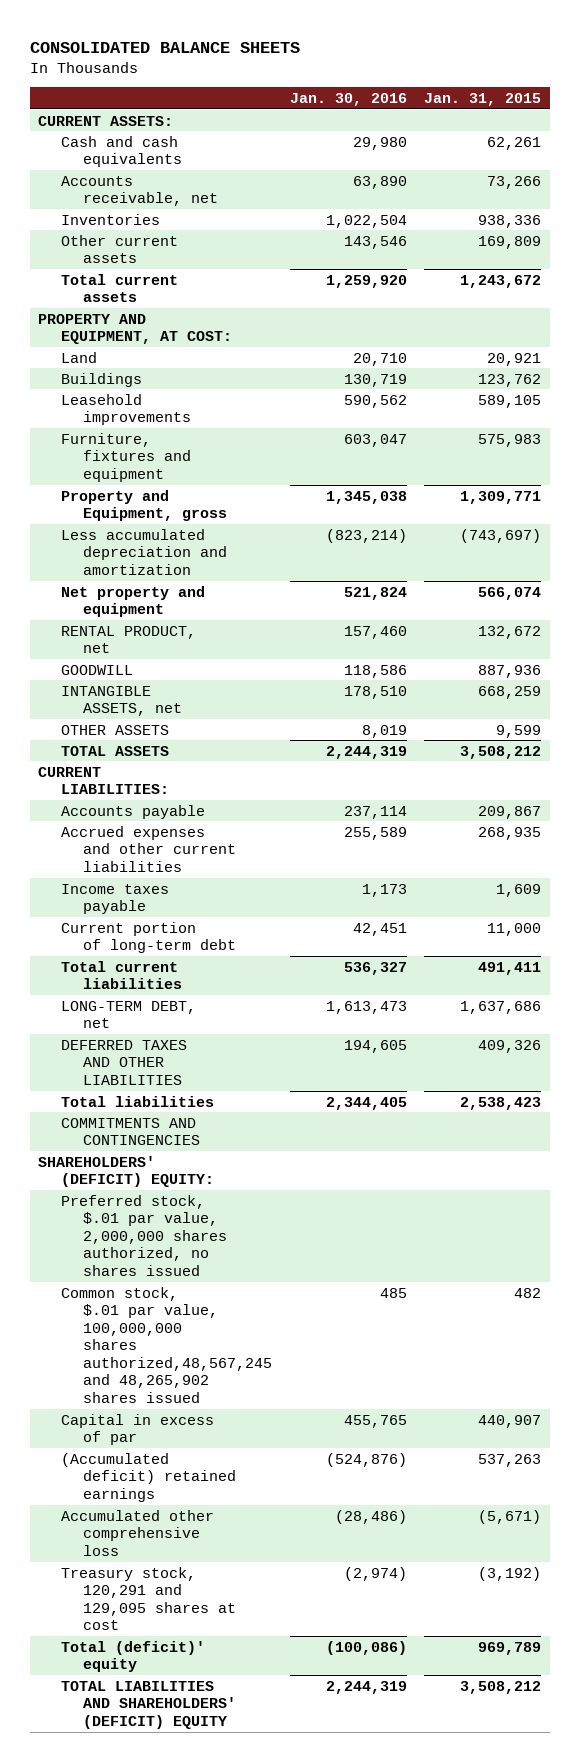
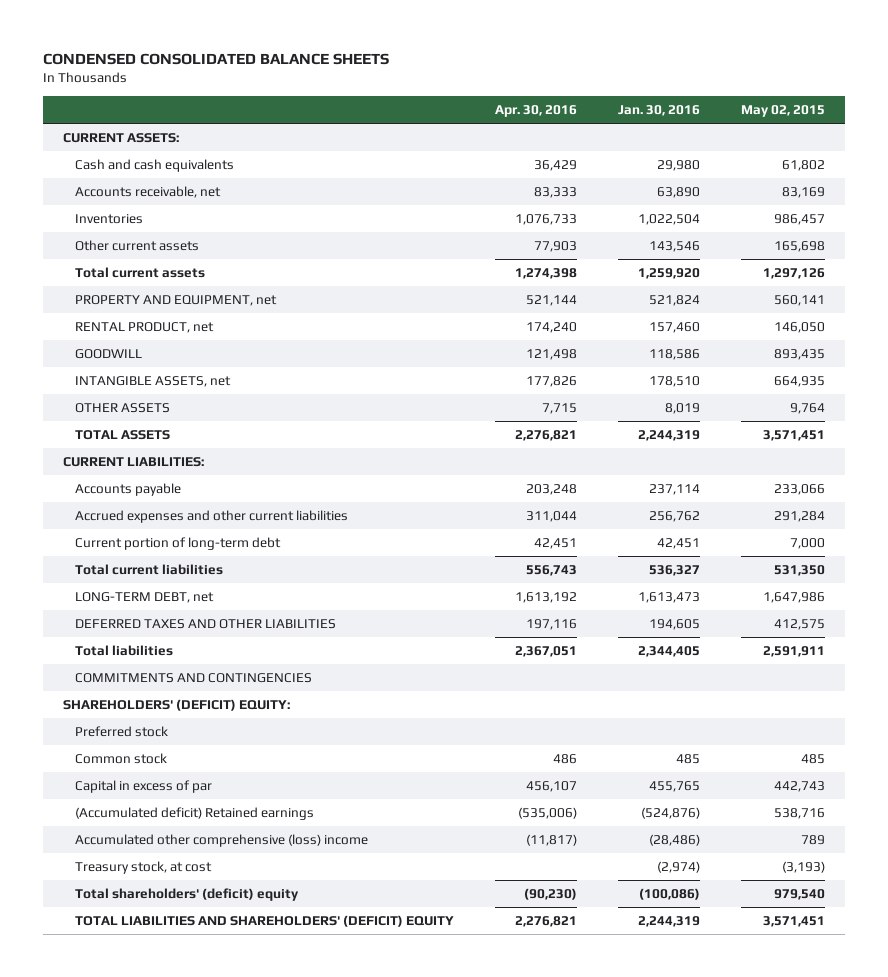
[29,41,300,53] CONSOLIDATED BALANCE SHEETS -> [42,52,389,65] CONDENSED CONSOLIDATED BALANCE SHEETS
[423,92,541,106] Jan. 31, 2015 -> none
none -> [495,105,578,118] Apr. 30, 2016
none -> [740,105,825,118] May 02, 2015
[38,313,232,345] PROPERTY AND EQUIPMENT, AT COST: -> none
[60,351,97,363] Land -> none
[60,372,142,387] Buildings -> none
[60,393,192,426] Leasehold improvements -> none
[60,432,192,482] Furniture, fixtures and equipment -> none
[60,489,228,522] Property and Equipment, gross -> none
[60,528,228,575] Less accumulated depreciation and amortization -> none
[60,585,205,618] Net property and equipment -> [75,295,278,307] PROPERTY AND EQUIPMENT, net
[60,883,169,915] Income taxes payable -> none
[343,826,407,840] 255,589 -> [648,511,700,523] 256,762
[60,1194,228,1276] Preferred stock, $.01 par value, 2,000,000 shares authorized, no shares issued -> [75,726,169,738] Preferred stock
[60,1286,273,1404] Common stock, $.01 par value, 100,000,000 shares authorized,48,567,245 and 48,265,902 shares issued -> [75,753,168,765] Common stock
[60,1452,237,1502] (Accumulated deficit) retained earnings -> [75,807,315,821] (Accumulated deficit) Retained earnings
[60,1509,214,1556] Accumulated other comprehensive loss -> [75,834,369,848] Accumulated other comprehensive (loss) income
[60,1566,237,1631] Treasury stock, 120,291 and 129,095 shares at cost -> [75,861,213,875] Treasury stock, at cost
[60,1640,205,1673] Total (deficit)' equity -> [75,888,300,902] Total shareholders' (deficit) equity

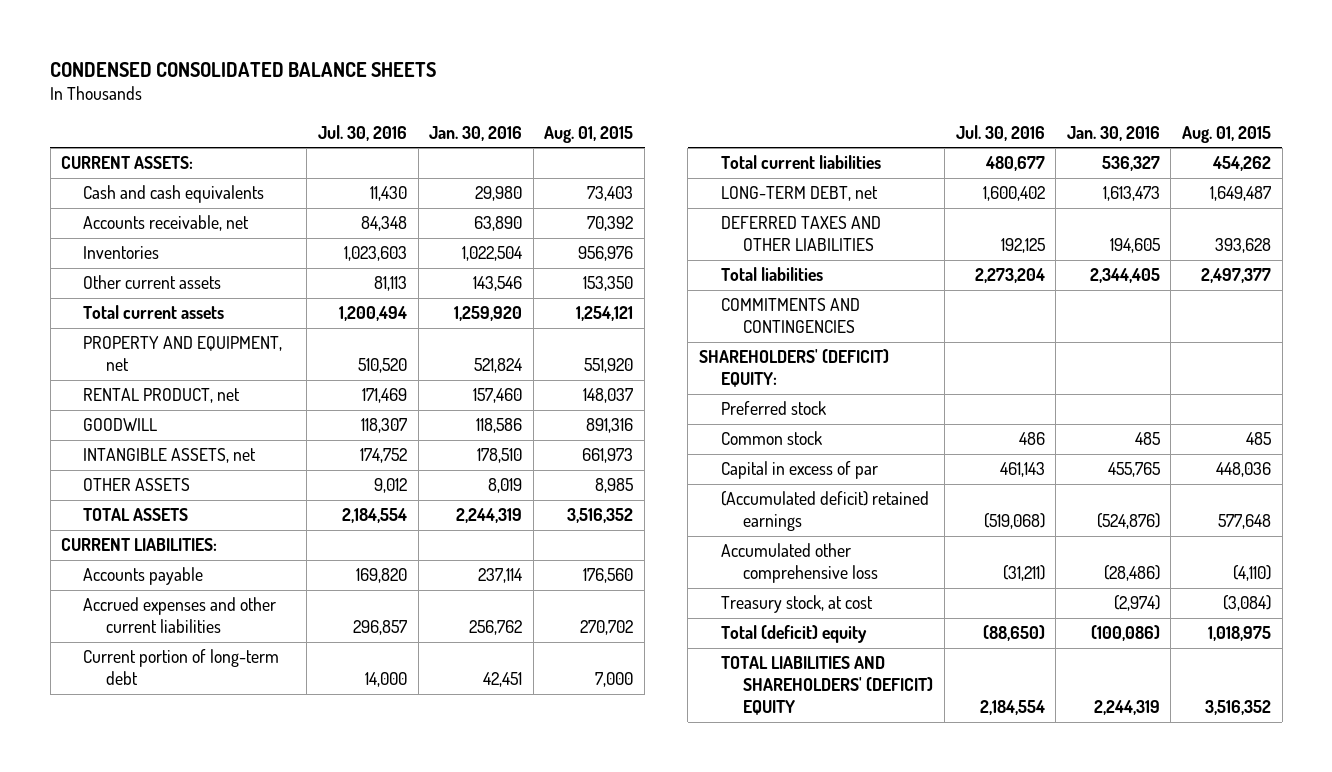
[495,105,578,118] Apr. 30, 2016 -> none
[740,105,825,118] May 02, 2015 -> none
none -> [317,124,407,141] Jul. 30, 2016
none -> [544,125,634,143] Aug. 01, 2015
[75,807,315,821] (Accumulated deficit) Retained earnings -> [721,491,930,532] (Accumulated deficit) retained earnings
[75,834,369,848] Accumulated other comprehensive (loss) income -> [721,543,879,584] Accumulated other comprehensive loss
[75,888,300,902] Total shareholders' (deficit) equity -> [721,625,868,644] Total (deficit) equity

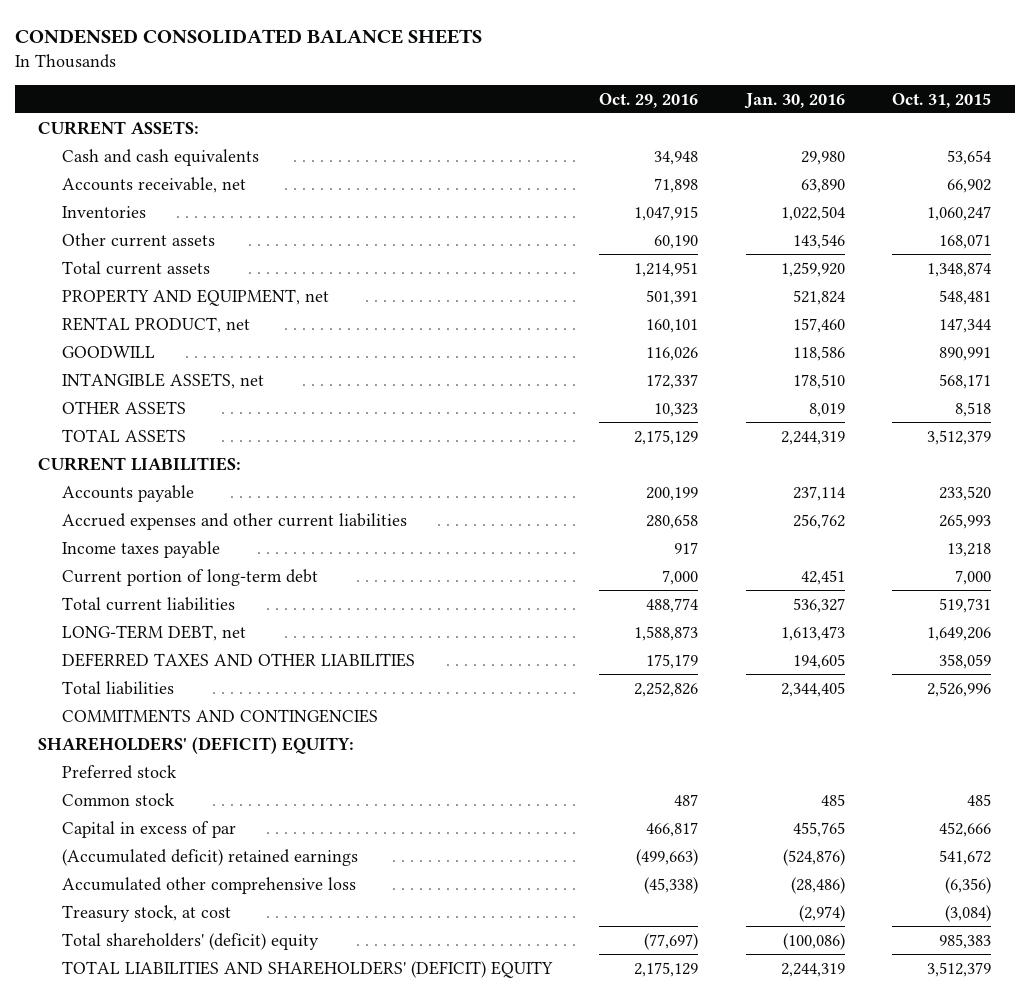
[317,124,407,141] Jul. 30, 2016 -> none
[544,125,634,143] Aug. 01, 2015 -> none
none -> [599,92,699,108] Oct. 29, 2016
none -> [891,92,991,108] Oct. 31, 2015
none -> [61,540,220,558] Income taxes payable
[721,625,868,644] Total (deficit) equity -> [61,932,319,950] Total shareholders' (deficit) equity

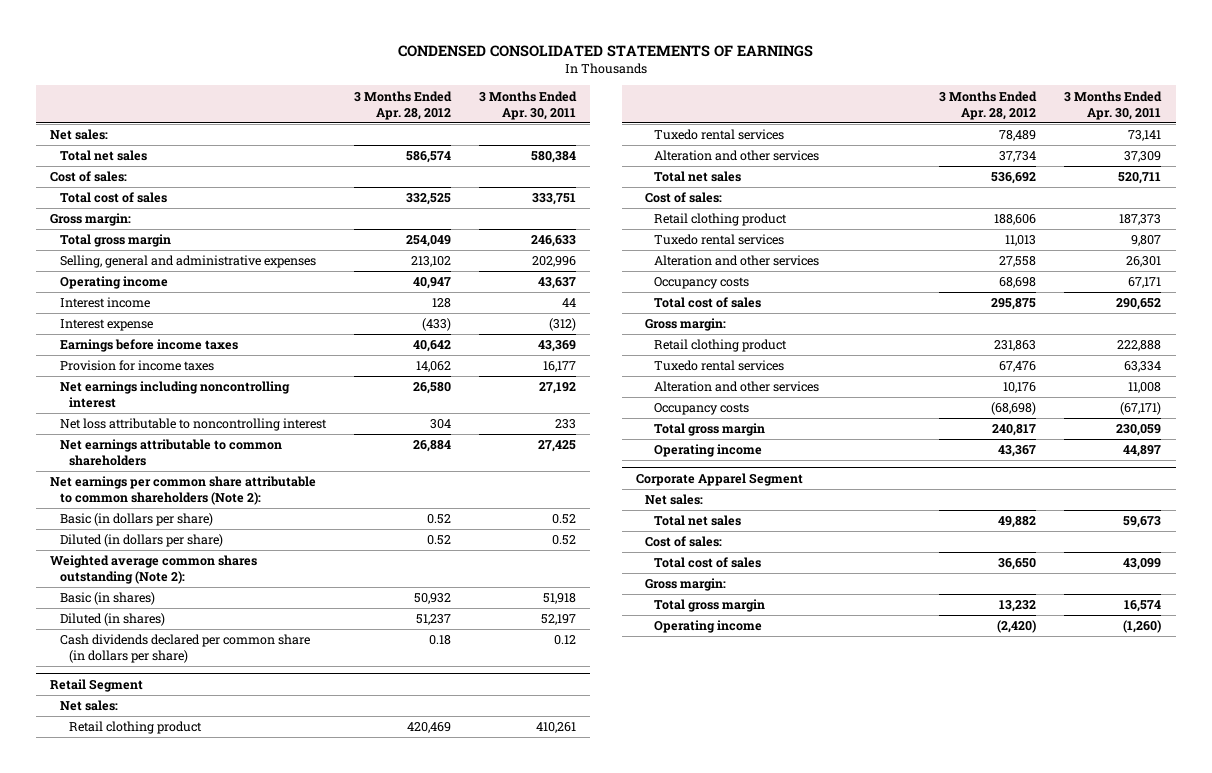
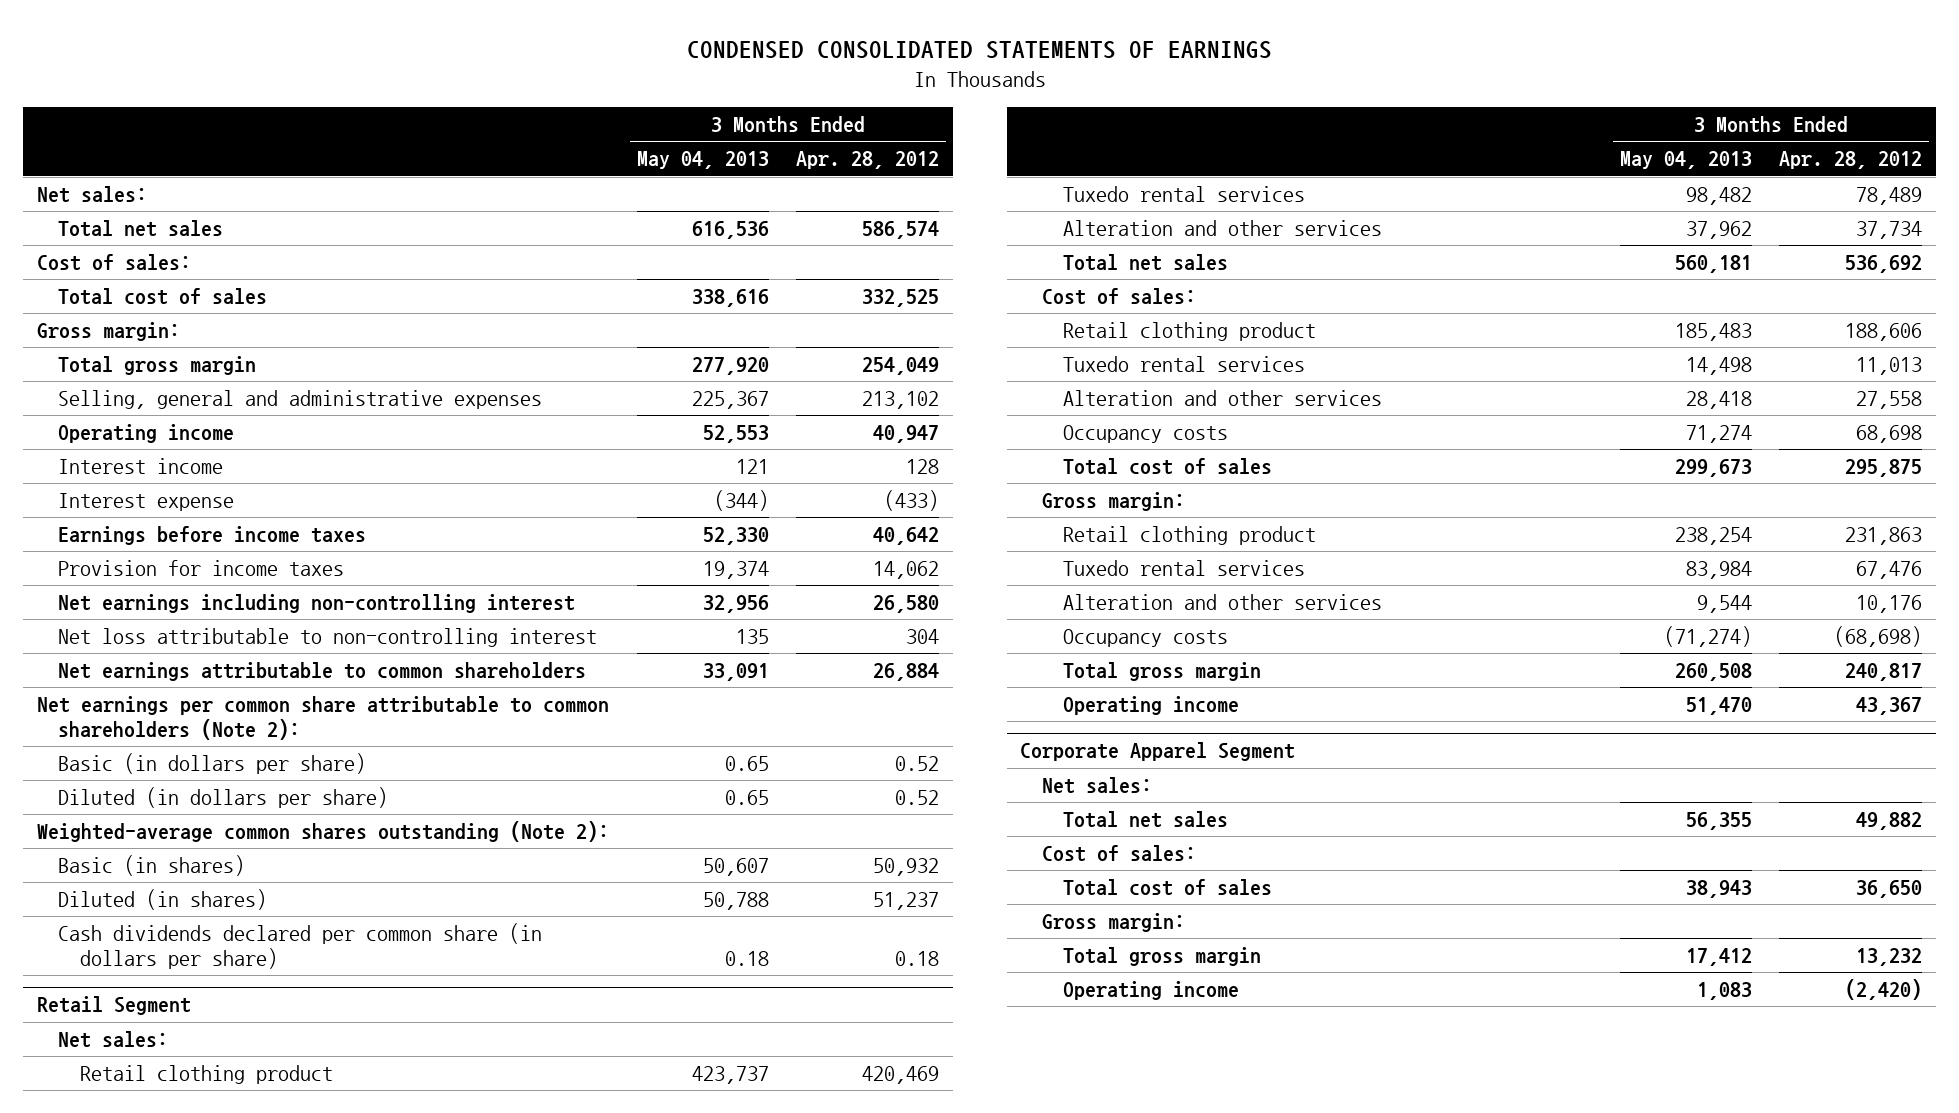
[479,90,578,120] 3 Months Ended Apr. 30, 2011 -> none
none -> [636,151,769,170] May 04, 2013
[59,381,290,409] Net earnings including noncontrolling interest -> [58,593,576,613] Net earnings including non-controlling interest
[59,418,327,432] Net loss attributable to noncontrolling interest -> [58,627,598,647] Net loss attributable to non-controlling interest
[50,555,258,585] Weighted average common shares outstanding (Note 2): -> [37,820,610,842] Weighted-average common shares outstanding (Note 2):

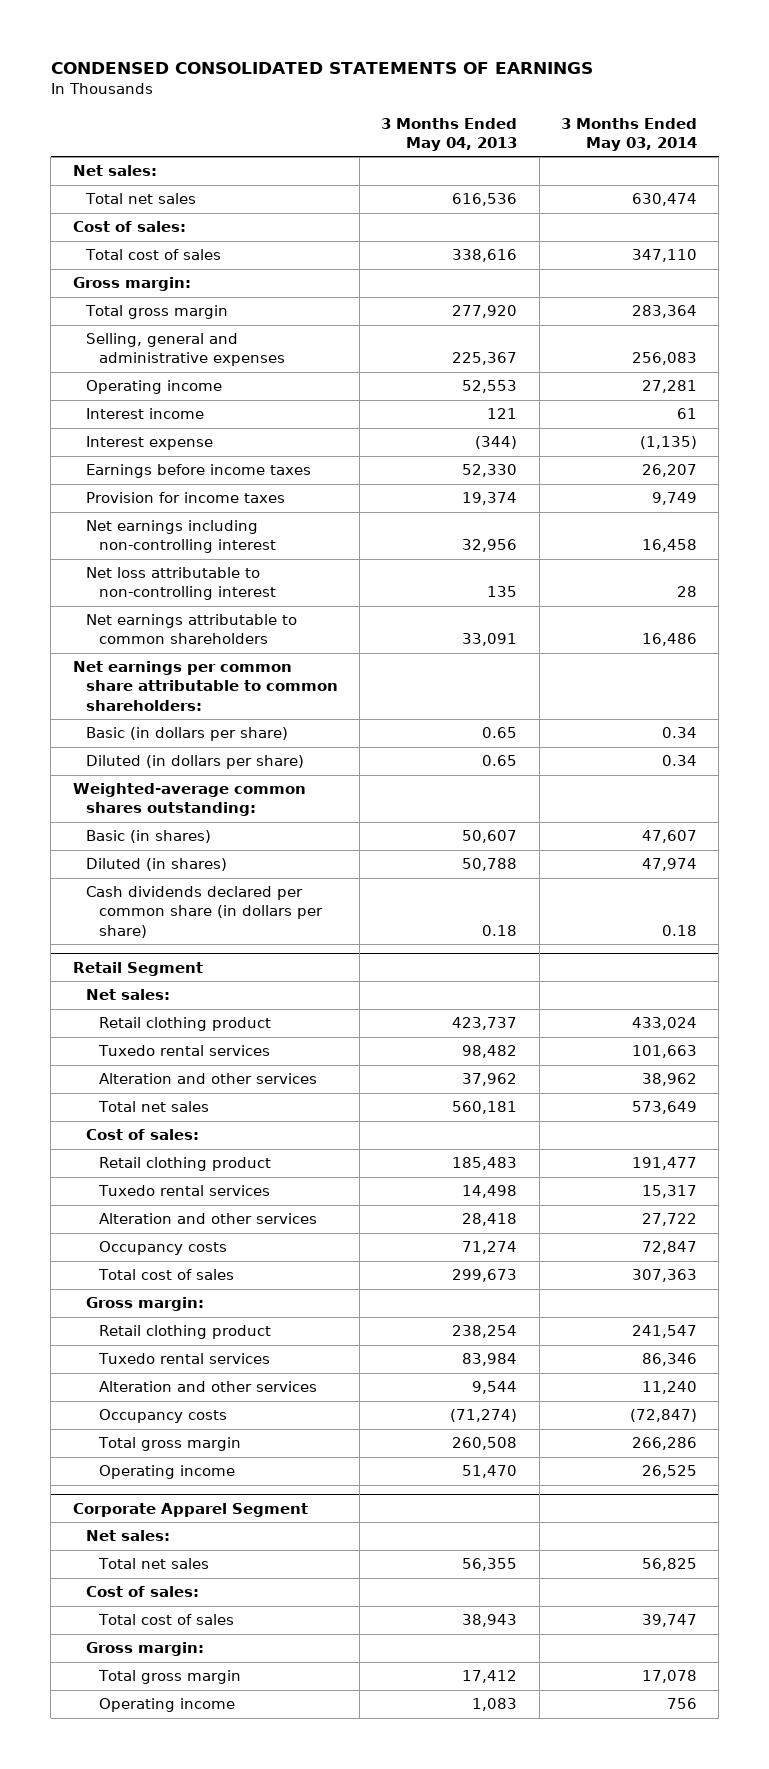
[796,151,940,170] Apr. 28, 2012 -> none
none -> [560,117,697,151] 3 Months Ended May 03, 2014
[37,695,610,740] Net earnings per common share attributable to common shareholders (Note 2): -> [72,661,338,711] Net earnings per common share attributable to common shareholders:
[37,820,610,842] Weighted-average common shares outstanding (Note 2): -> [72,783,306,817] Weighted-average common shares outstanding:

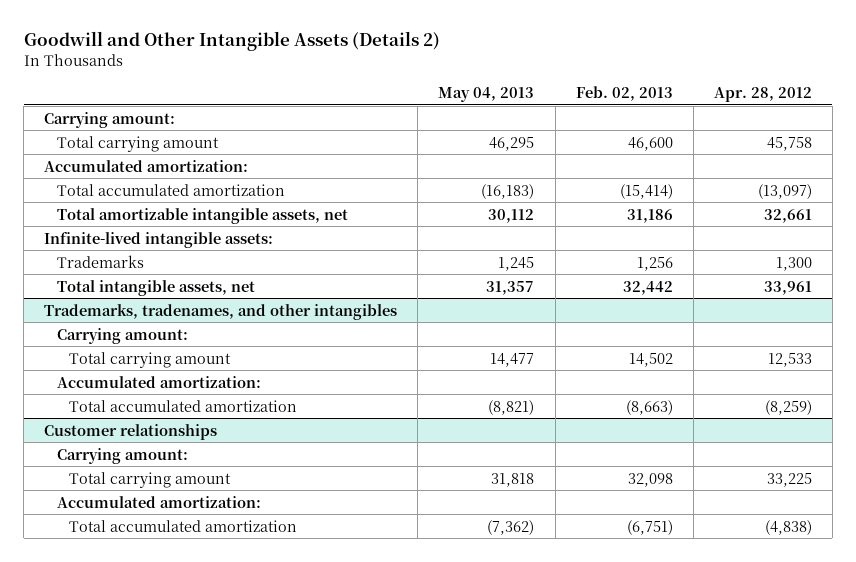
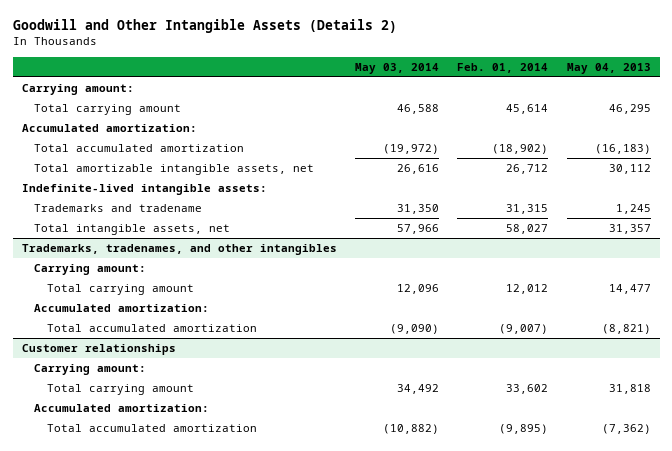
[575,86,673,102] Feb. 02, 2013 -> none
[713,87,812,103] Apr. 28, 2012 -> none
none -> [355,62,440,74] May 03, 2014
none -> [457,62,549,73] Feb. 01, 2014
[44,231,274,248] Infinite-lived intangible assets: -> [21,184,267,196] Indefinite-lived intangible assets:
[56,254,144,268] Trademarks -> [34,204,203,213] Trademarks and tradename

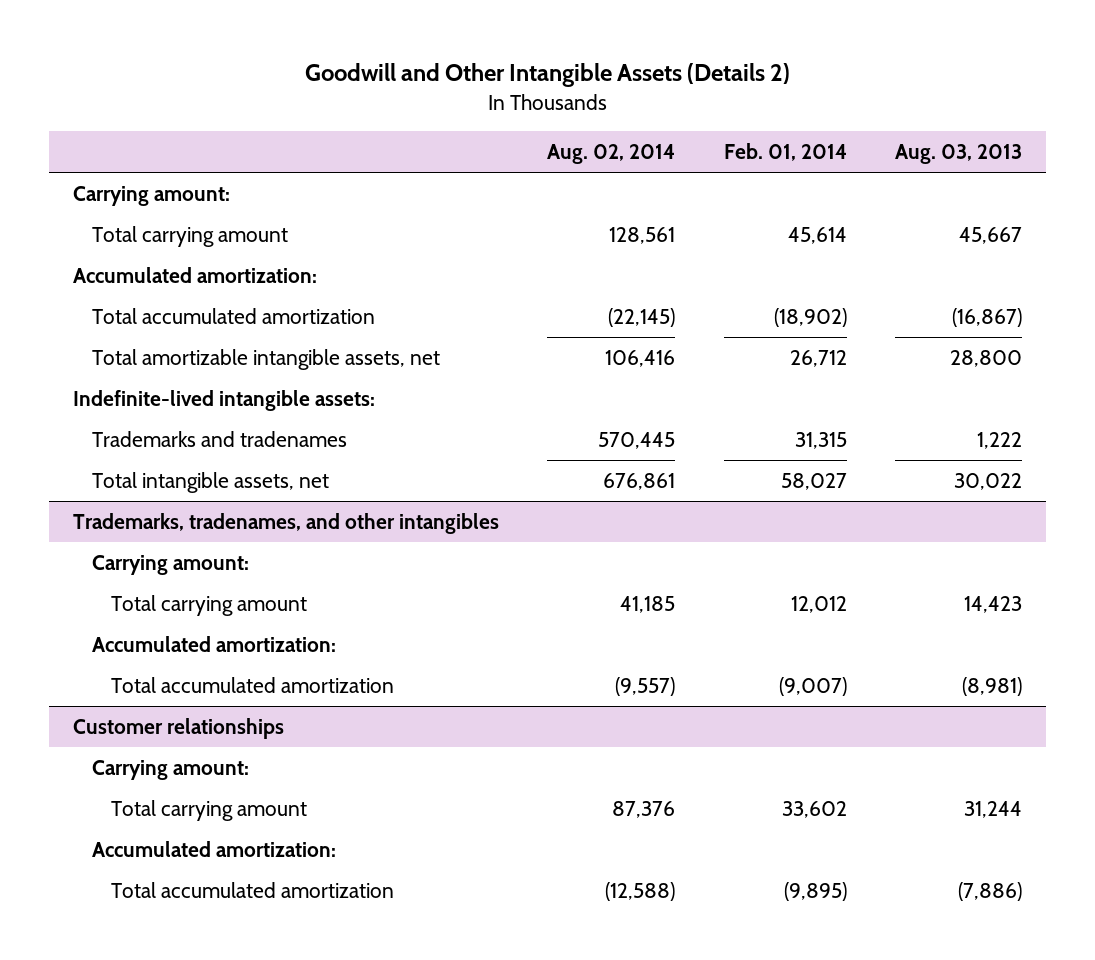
[355,62,440,74] May 03, 2014 -> none
[566,62,651,74] May 04, 2013 -> none
none -> [547,143,676,164] Aug. 02, 2014
none -> [895,143,1023,164] Aug. 03, 2013
[34,204,203,213] Trademarks and tradename -> [91,431,347,448] Trademarks and tradenames

